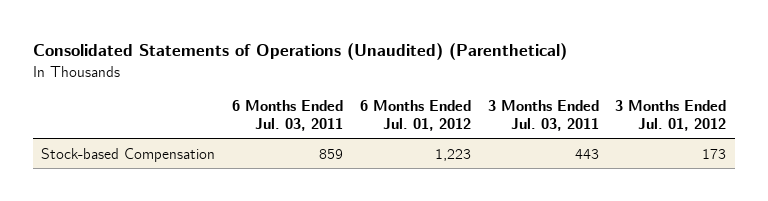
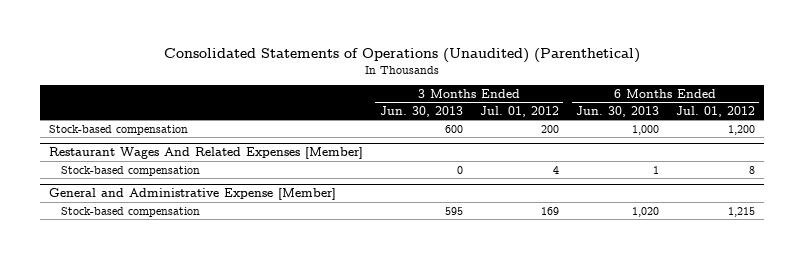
[232,100,344,131] 6 Months Ended Jul. 03, 2011 -> none
[487,100,599,131] 3 Months Ended Jul. 03, 2011 -> none
none -> [379,105,463,117] Jun. 30, 2013
none -> [575,105,659,117] Jun. 30, 2013
[41,147,216,162] Stock-based Compensation -> [48,124,188,135] Stock-based compensation
[434,148,471,161] 1,223 -> [728,124,756,135] 1,200
[702,148,727,159] 173 -> [540,124,559,133] 200
none -> [48,147,363,160] Restaurant Wages And Related Expenses [Member]
none -> [61,165,201,176] Stock-based compensation
none -> [48,188,336,201] General and Administrative Expense [Member]
none -> [61,206,201,217] Stock-based compensation

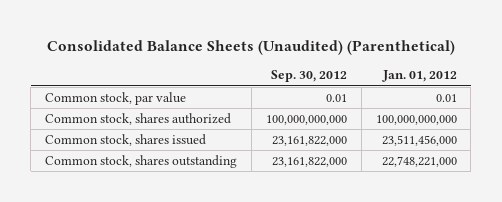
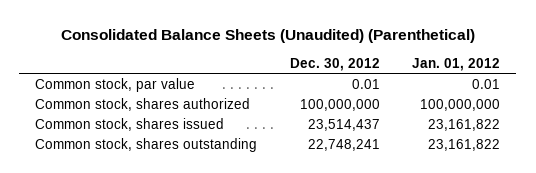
[270,70,347,83] Sep. 30, 2012 -> none
none -> [289,57,380,71] Dec. 30, 2012
[375,114,457,125] 100,000,000,000 -> [420,98,501,111] 100,000,000
[381,134,457,146] 23,511,456,000 -> [428,118,501,131] 23,161,822
[381,155,457,167] 22,748,221,000 -> [428,138,501,151] 23,161,822

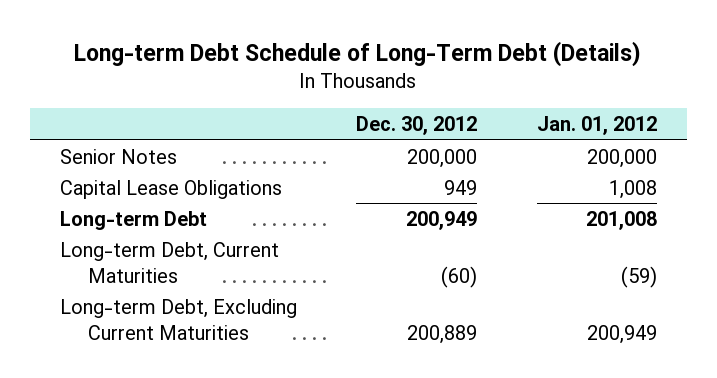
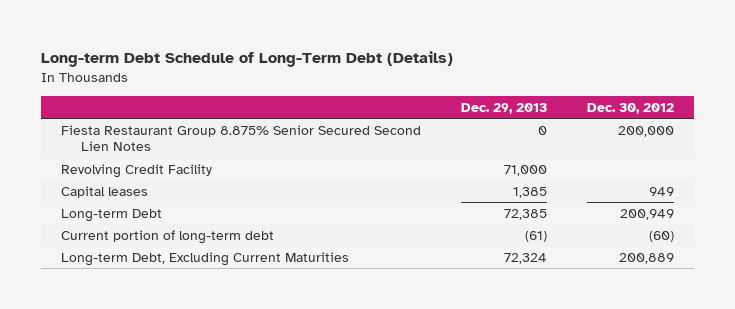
[536,116,657,136] Jan. 01, 2012 -> none
none -> [460,102,547,114] Dec. 29, 2013
[59,148,177,164] Senior Notes -> [60,124,421,152] Fiesta Restaurant Group 8.875% Senior Secured Second Lien Notes
none -> [60,163,212,178] Revolving Credit Facility
[59,179,282,199] Capital Lease Obligations -> [60,185,148,198] Capital leases
[59,241,279,283] Long-term Debt, Current Maturities -> [60,229,274,244] Current portion of long-term debt

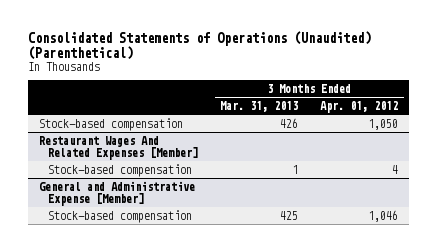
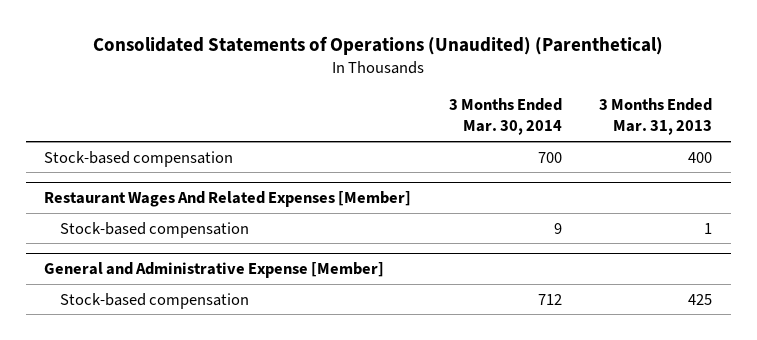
[320,101,399,114] Apr. 01, 2012 -> none
none -> [448,98,562,136] 3 Months Ended Mar. 30, 2014
[280,117,299,128] 426 -> [688,151,713,163] 400

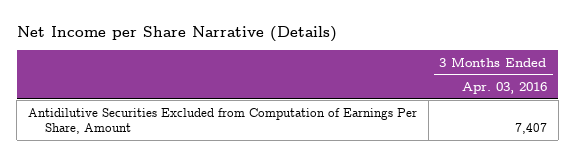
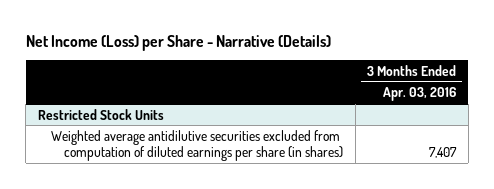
[16,26,337,43] Net Income per Share Narrative (Details) -> [25,34,331,51] Net Income (Loss) per Share - Narrative (Details)
none -> [37,108,164,120] Restricted Stock Units
[28,107,418,135] Antidilutive Securities Excluded from Computation of Earnings Per Share, Amount -> [50,129,343,161] Weighted average antidilutive securities excluded from computation of diluted earnings per share (in shares)

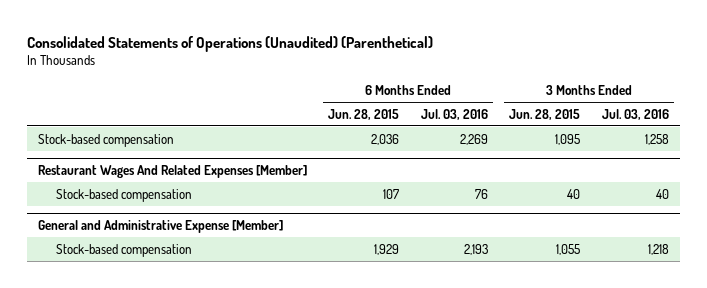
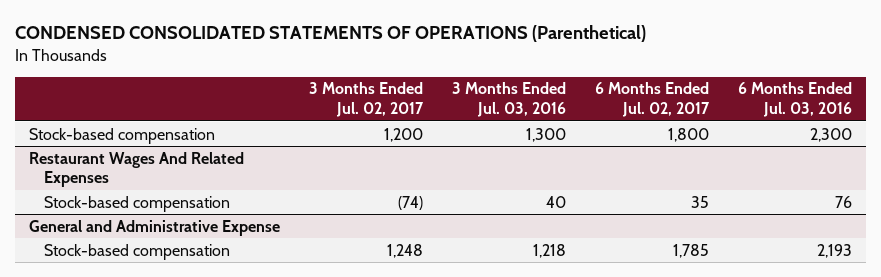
[27,35,434,52] Consolidated Statements of Operations (Unaudited) (Parenthetical) -> [14,25,646,43] CONDENSED CONSOLIDATED STATEMENTS OF OPERATIONS (Parenthetical)
[328,108,400,120] Jun. 28, 2015 -> none
[509,108,581,120] Jun. 28, 2015 -> none
none -> [308,82,424,118] 3 Months Ended Jul. 02, 2017
none -> [594,82,710,118] 6 Months Ended Jul. 02, 2017
[459,133,488,145] 2,269 -> [809,127,852,142] 2,300
[644,133,669,145] 1,258 -> [525,127,566,142] 1,300
[38,165,308,179] Restaurant Wages And Related Expenses [Member] -> [29,151,245,188] Restaurant Wages And Related Expenses
[38,220,284,234] General and Administrative Expense [Member] -> [29,219,281,236] General and Administrative Expense

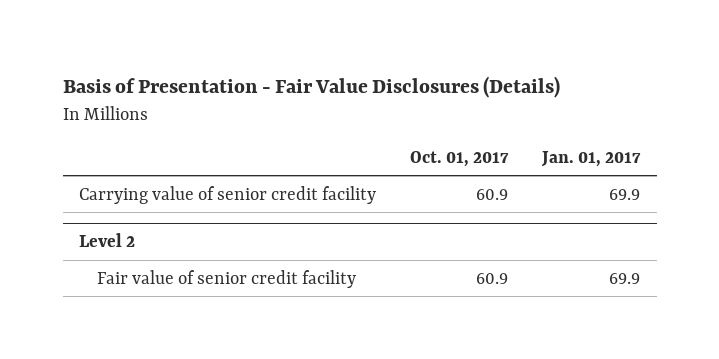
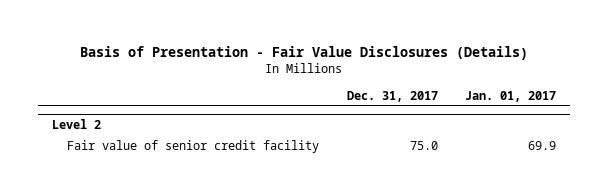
[410,150,510,167] Oct. 01, 2017 -> none
none -> [346,90,438,102] Dec. 31, 2017
[79,185,377,204] Carrying value of senior credit facility -> none

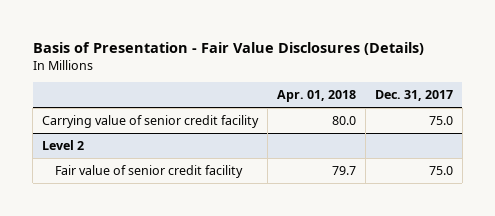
[465,90,557,102] Jan. 01, 2017 -> none
none -> [277,90,357,103] Apr. 01, 2018
none -> [42,114,260,128] Carrying value of senior credit facility

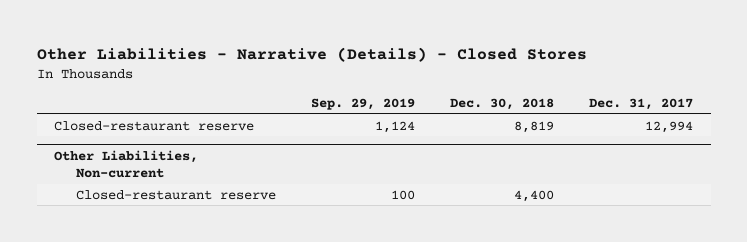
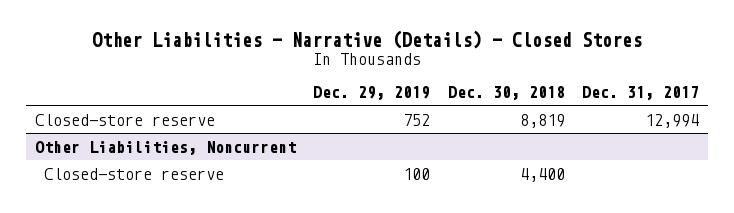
[310,98,415,111] Sep. 29, 2019 -> none
none -> [313,85,431,100] Dec. 29, 2019
[54,120,255,131] Closed-restaurant reserve -> [34,113,215,126] Closed-store reserve
[54,149,199,179] Other Liabilities, Non-current -> [34,140,296,155] Other Liabilities, Noncurrent
[75,189,276,200] Closed-restaurant reserve -> [44,167,225,180] Closed-store reserve

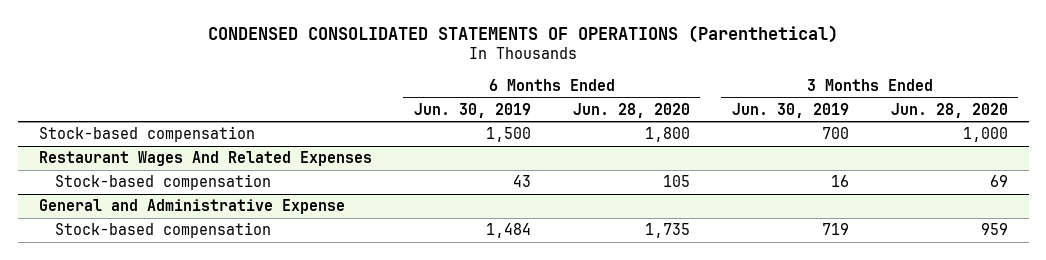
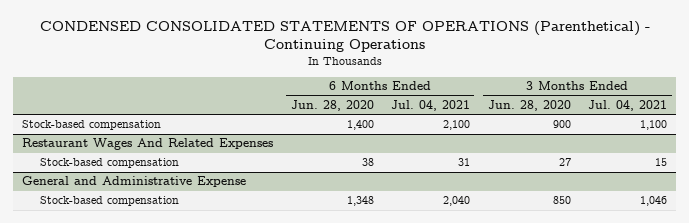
[208,24,839,43] CONDENSED CONSOLIDATED STATEMENTS OF OPERATIONS (Parenthetical) -> [39,21,650,53] CONDENSED CONSOLIDATED STATEMENTS OF OPERATIONS (Parenthetical) - Continuing Operations
[413,102,531,118] Jun. 30, 2019 -> none
[731,102,849,118] Jun. 30, 2019 -> none
none -> [391,99,471,111] Jul. 04, 2021
none -> [588,99,668,111] Jul. 04, 2021
[644,127,690,143] 1,800 -> [346,120,374,131] 1,400
[962,127,1008,143] 1,000 -> [552,120,571,129] 900
[662,175,690,188] 105 -> [361,158,374,167] 38
[989,175,1008,188] 69 -> [558,158,571,167] 27
[644,223,690,239] 1,735 -> [346,196,374,207] 1,348
[980,223,1008,236] 959 -> [552,196,571,205] 850

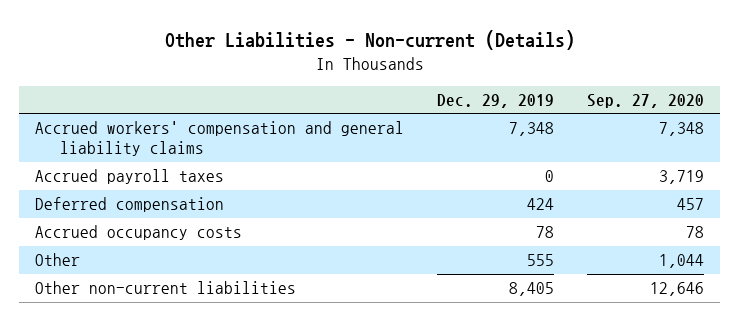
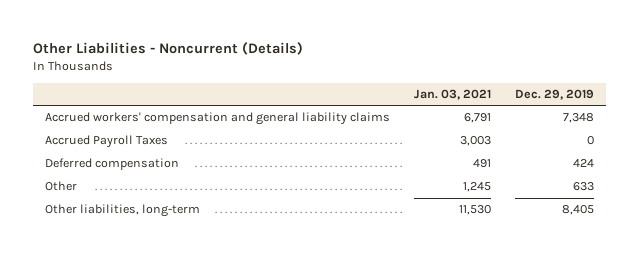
[164,29,575,50] Other Liabilities - Non-current (Details) -> [32,41,303,55] Other Liabilities - Noncurrent (Details)
[586,94,704,109] Sep. 27, 2020 -> none
none -> [414,88,492,100] Jan. 03, 2021
[35,169,225,185] Accrued payroll taxes -> [44,135,168,149] Accrued Payroll Taxes
[35,225,243,241] Accrued occupancy costs -> none
[527,254,555,267] 555 -> [573,182,595,192] 633
[35,281,297,295] Other non-current liabilities -> [44,204,200,218] Other liabilities, long-term

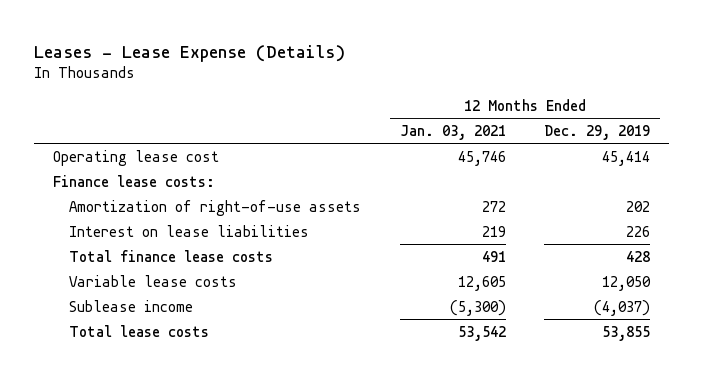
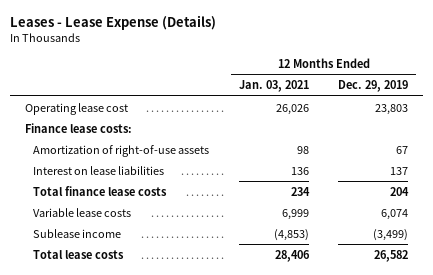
[457,150,506,166] 45,746 -> [275,103,309,115] 26,026
[602,150,651,166] 45,414 -> [375,103,409,115] 23,803
[481,200,506,212] 272 -> [296,145,309,154] 98
[626,200,651,212] 202 -> [396,145,409,154] 67
[481,225,506,237] 219 -> [290,166,309,175] 136
[626,225,651,237] 226 -> [390,166,409,175] 137
[481,250,506,262] 491 -> [290,186,310,196] 234
[626,250,651,262] 428 -> [390,186,410,196] 204
[457,275,506,291] 12,605 -> [281,208,309,220] 6,999
[602,275,652,291] 12,050 -> [381,208,409,220] 6,074
[449,299,506,316] (5,300) -> [273,228,309,241] (4,853)
[594,299,651,316] (4,037) -> [373,228,409,241] (3,499)
[457,325,506,341] 53,542 -> [274,249,310,262] 28,406
[602,325,651,341] 53,855 -> [374,249,409,262] 26,582

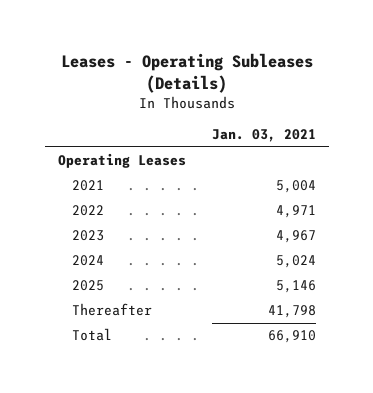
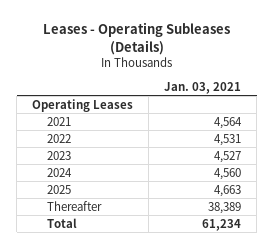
[275,180,316,194] 5,004 -> [214,116,243,129] 4,564
[275,205,316,219] 4,971 -> [214,133,242,146] 4,531
[275,230,316,244] 4,967 -> [214,150,242,163] 4,527
[275,255,316,269] 5,024 -> [214,167,242,180] 4,560
[275,280,316,294] 5,146 -> [214,184,242,197] 4,663
[267,305,316,319] 41,798 -> [208,201,242,214] 38,389
[267,330,316,344] 66,910 -> [202,218,242,231] 61,234

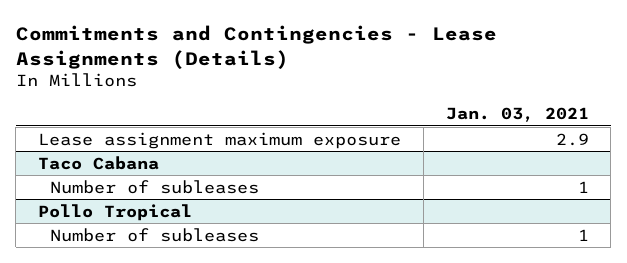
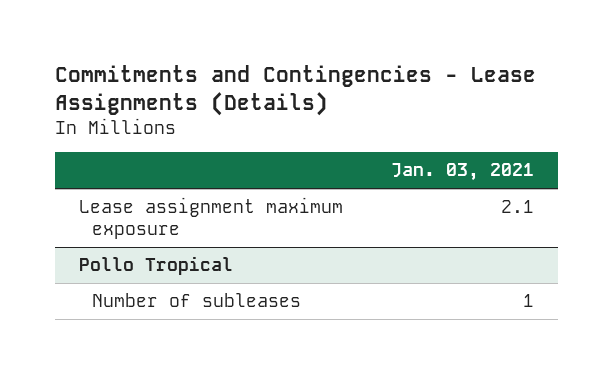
[38,155,160,170] Taco Cabana -> none
[50,179,260,194] Number of subleases -> none
[555,132,589,146] 2.9 -> [500,200,534,214] 2.1

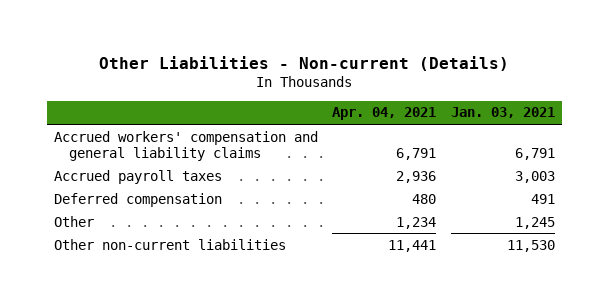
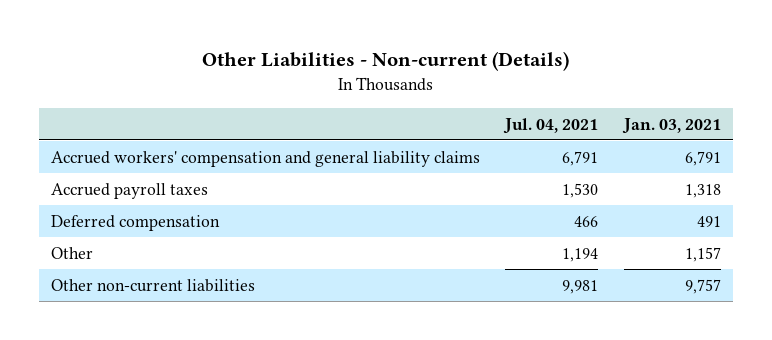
[332,107,437,121] Apr. 04, 2021 -> none
none -> [503,117,599,134] Jul. 04, 2021
[514,170,555,183] 3,003 -> [684,183,721,198] 1,318
[514,216,555,229] 1,245 -> [684,246,721,262] 1,157
[506,239,555,252] 11,530 -> [684,278,721,294] 9,757

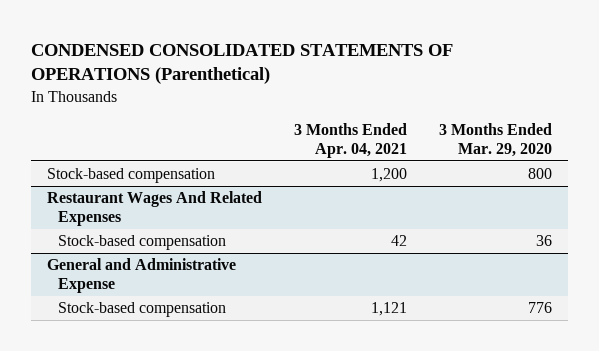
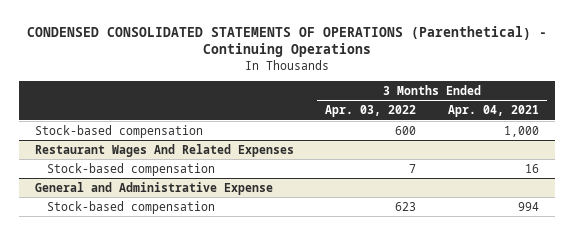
[30,43,453,85] CONDENSED CONSOLIDATED STATEMENTS OF OPERATIONS (Parenthetical) -> [26,25,547,58] CONDENSED CONSOLIDATED STATEMENTS OF OPERATIONS (Parenthetical) - Continuing Operations
[439,123,553,158] 3 Months Ended Mar. 29, 2020 -> none
none -> [325,105,417,118] Apr. 03, 2022
[371,168,408,183] 1,200 -> [503,125,539,137] 1,000
[391,235,408,247] 42 -> [524,163,539,173] 16
[371,302,408,317] 1,121 -> [517,201,539,211] 994

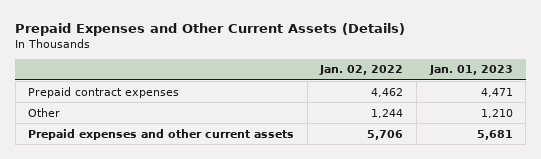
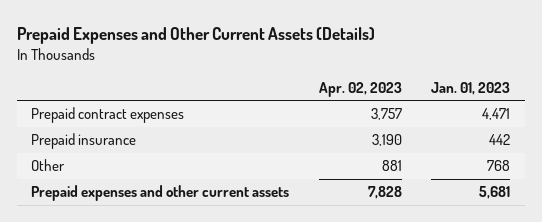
[319,65,404,76] Jan. 02, 2022 -> none
none -> [318,81,402,97] Apr. 02, 2023
none -> [31,133,137,150] Prepaid insurance
[480,108,513,118] 1,210 -> [487,160,511,172] 768

